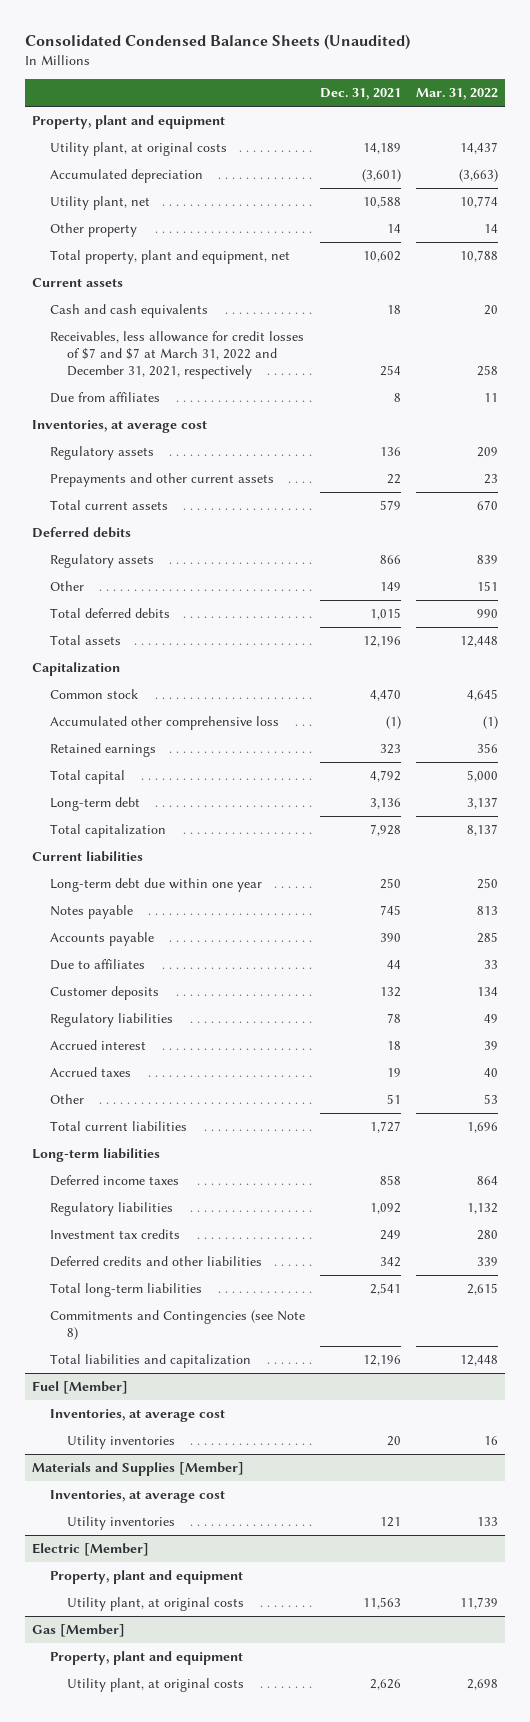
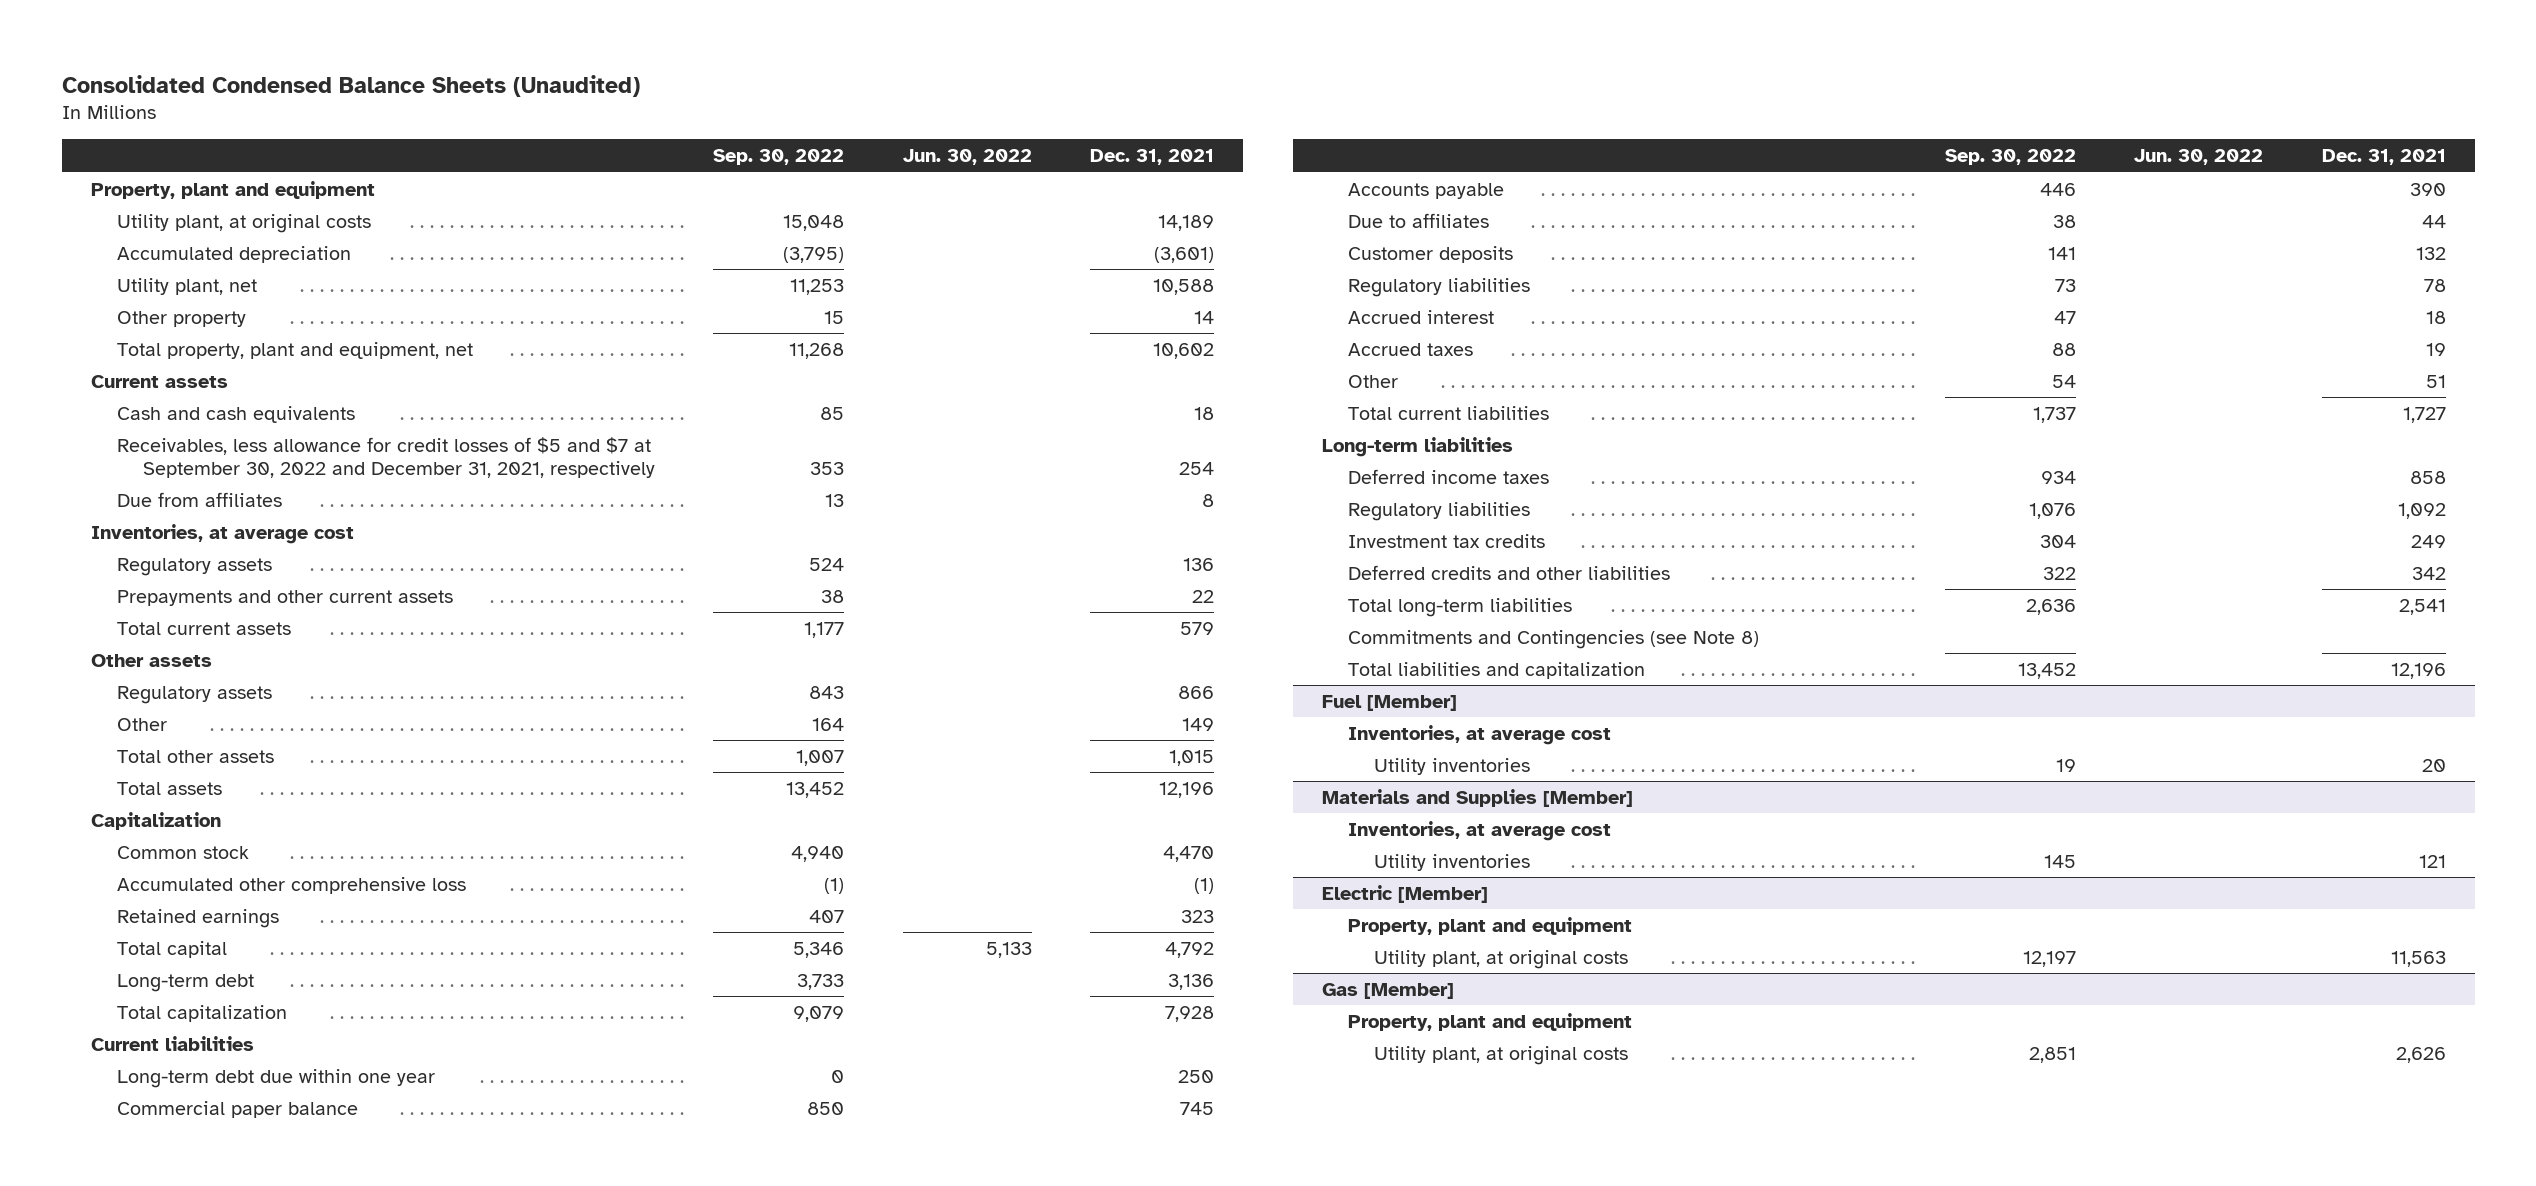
[415,88,498,101] Mar. 31, 2022 -> none
none -> [713,149,845,166] Sep. 30, 2022
none -> [902,149,1032,166] Jun. 30, 2022
[49,330,304,380] Receivables, less allowance for credit losses of $7 and $7 at March 31, 2022 and December 31, 2021, respectively -> [116,436,655,479] Receivables, less allowance for credit losses of $5 and $7 at September 30, 2022 and December 31, 2021, respectively
[32,526,132,538] Deferred debits -> [90,653,212,667] Other assets
[49,607,170,618] Total deferred debits -> [116,749,274,763] Total other assets
[49,904,133,919] Notes payable -> [116,1100,358,1118] Commercial paper balance

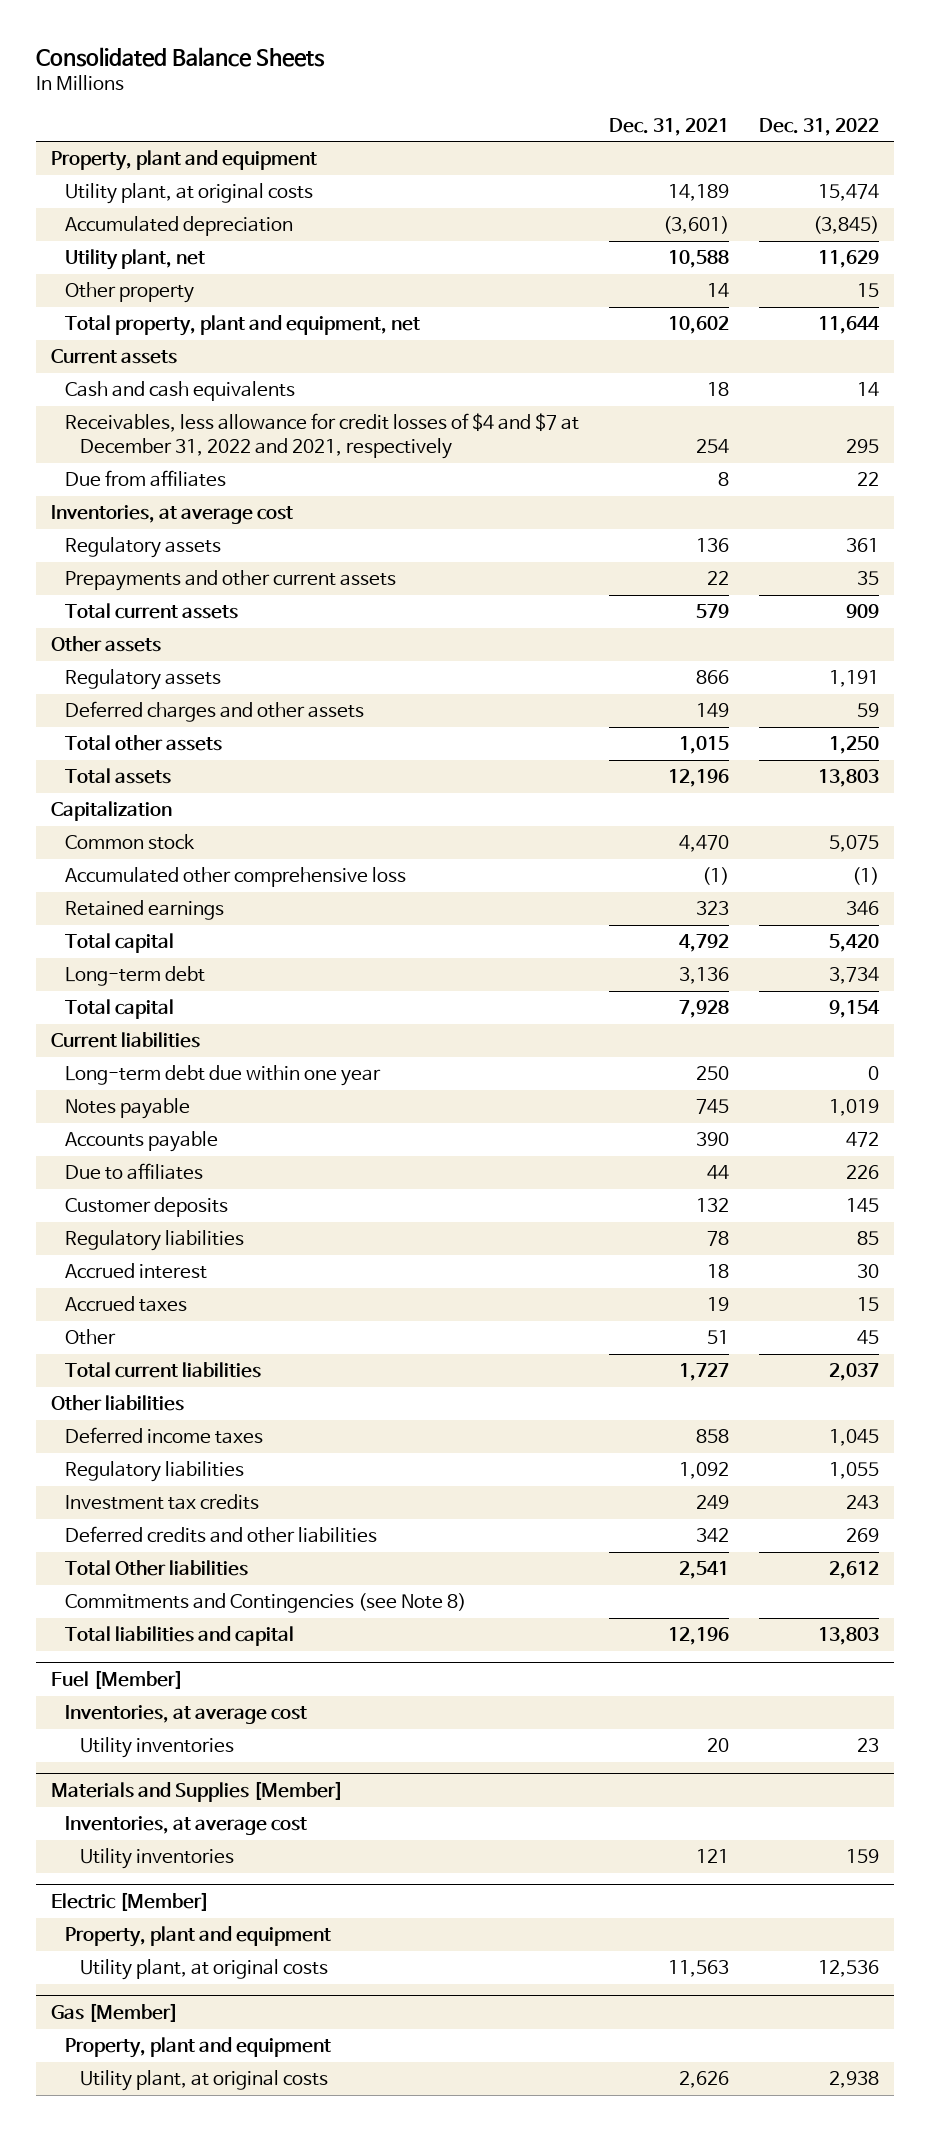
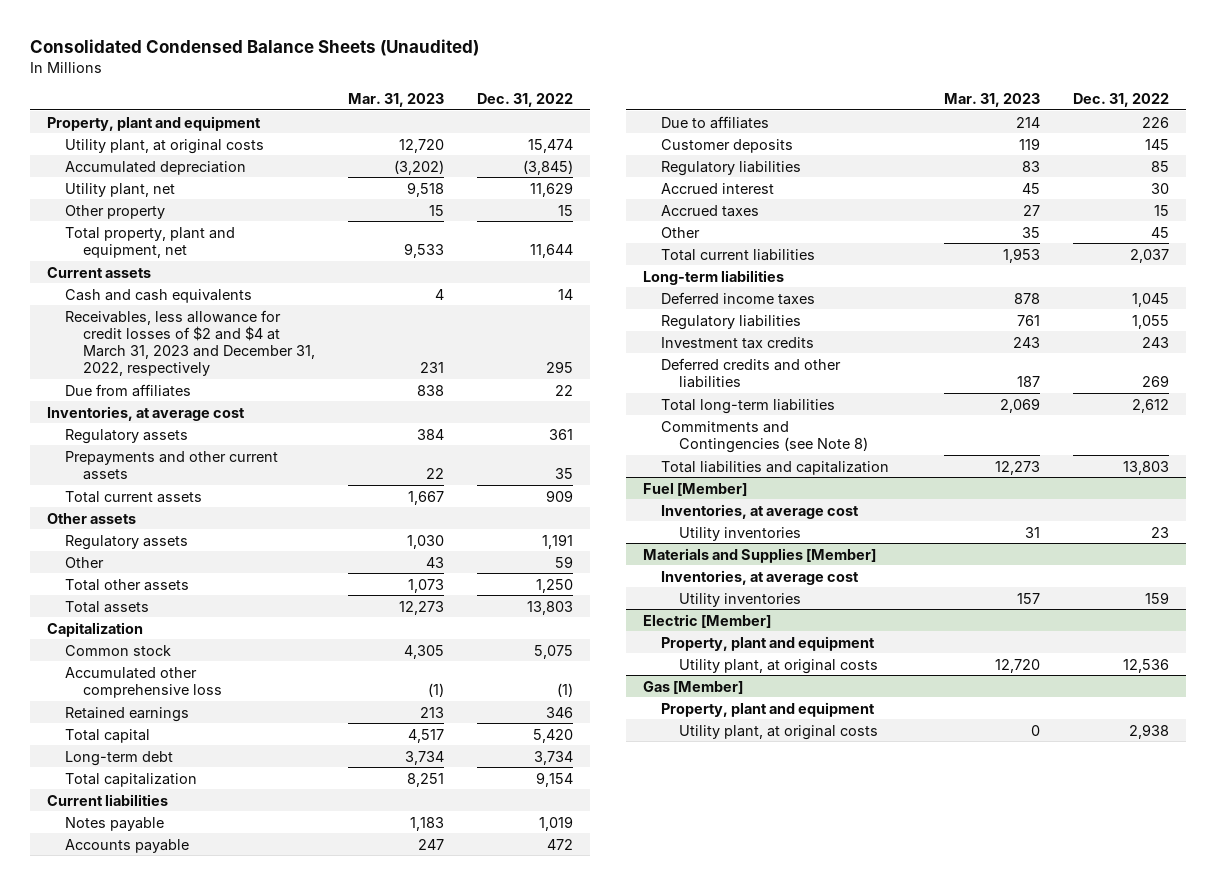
[35,46,325,67] Consolidated Balance Sheets -> [30,39,480,57] Consolidated Condensed Balance Sheets (Unaudited)
[609,117,730,136] Dec. 31, 2021 -> none
none -> [347,93,444,108] Mar. 31, 2023
[65,413,580,459] Receivables, less allowance for credit losses of $4 and $7 at December 31, 2022 and 2021, respectively -> [64,309,315,376] Receivables, less allowance for credit losses of $2 and $4 at March 31, 2023 and December 31, 2022, respectively
[65,701,365,723] Deferred charges and other assets -> none
none -> [64,556,104,568] Other
[65,999,175,1020] Total capital -> [64,772,197,787] Total capitalization
[65,1065,382,1087] Long-term debt due within one year -> none
[50,1395,184,1412] Other liabilities -> [642,269,784,285] Long-term liabilities
[65,1560,249,1577] Total Other liabilities -> [660,398,835,414] Total long-term liabilities
[65,1626,295,1647] Total liabilities and capital -> [660,460,889,475] Total liabilities and capitalization

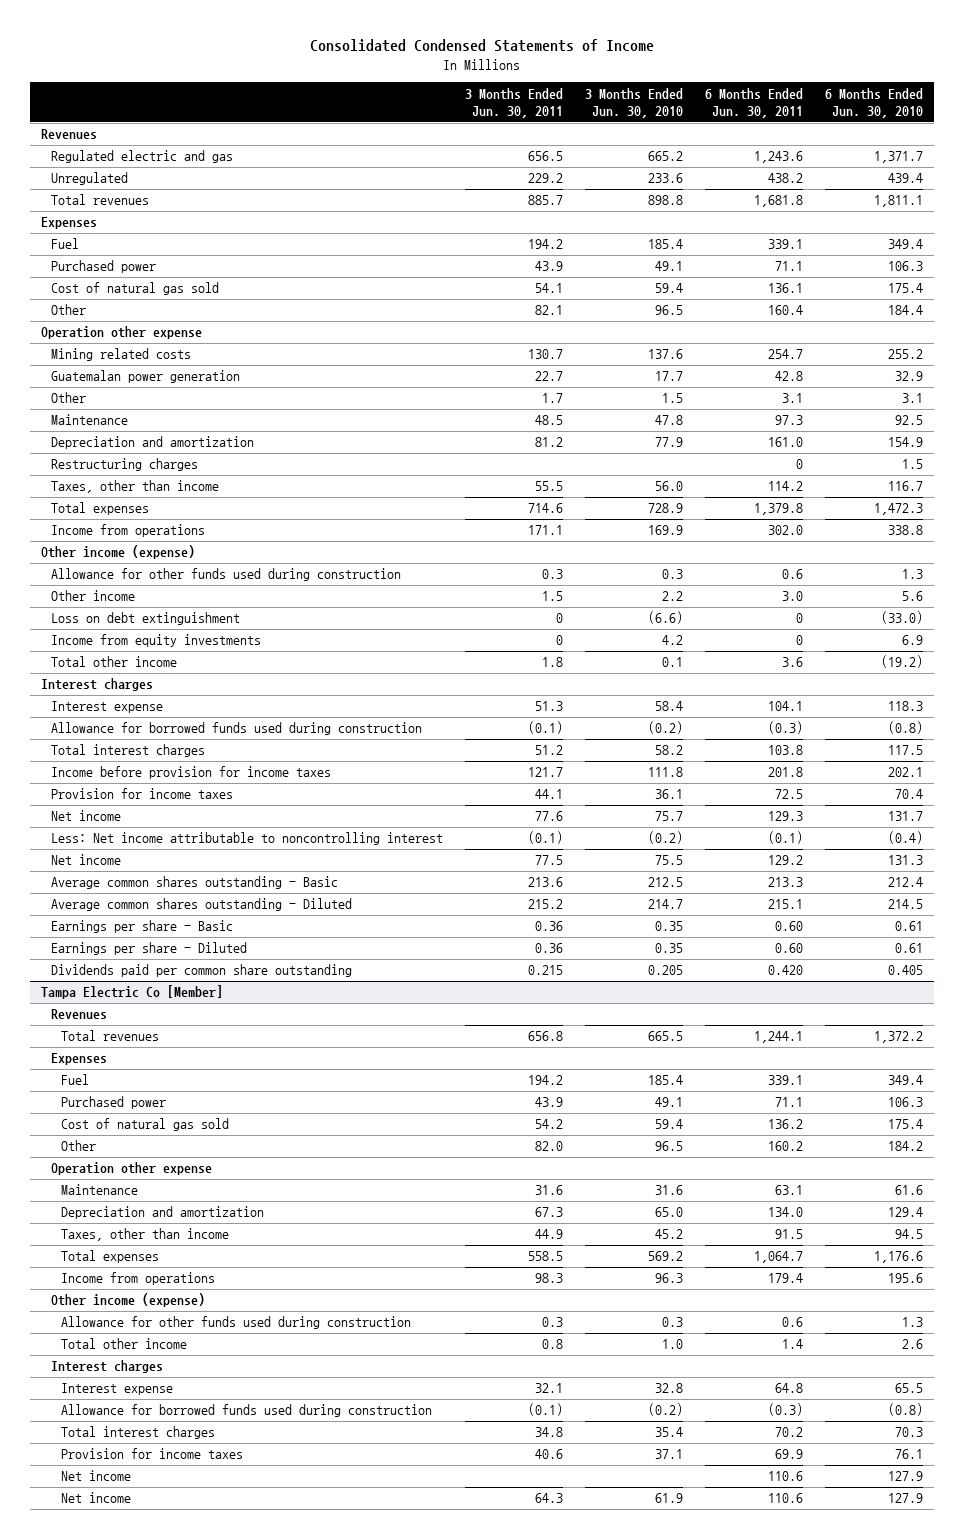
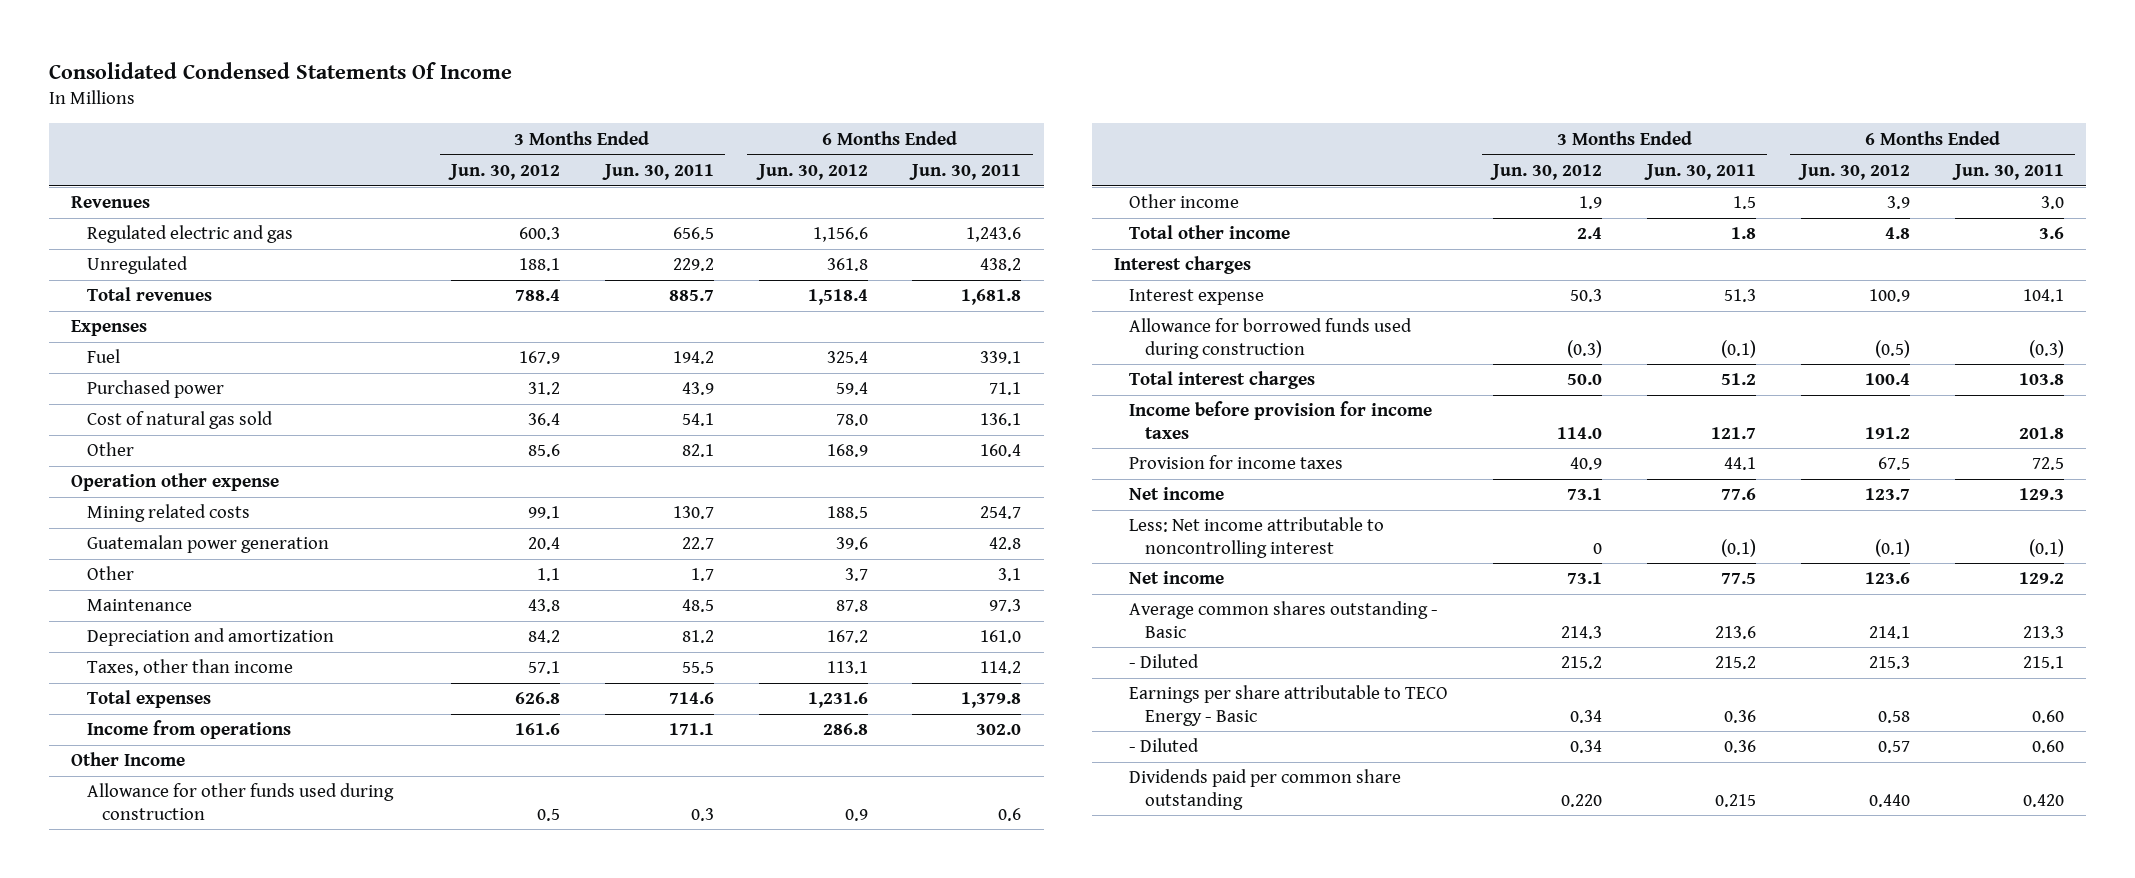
[309,39,654,53] Consolidated Condensed Statements of Income -> [49,61,513,79] Consolidated Condensed Statements Of Income
[585,87,684,118] 3 Months Ended Jun. 30, 2010 -> none
[825,87,924,118] 6 Months Ended Jun. 30, 2010 -> none
none -> [447,163,560,180] Jun. 30, 2012
none -> [755,163,868,180] Jun. 30, 2012
[50,458,198,472] Restructuring charges -> none
[40,545,195,560] Other income (expense) -> [71,752,186,767] Other Income
[50,612,240,626] Loss on debt extinguishment -> none
[50,634,261,648] Income from equity investments -> none
[50,898,352,912] Average common shares outstanding - Diluted -> [1129,654,1200,669] - Diluted
[50,920,233,934] Earnings per share - Basic -> [1129,685,1449,726] Earnings per share attributable to TECO Energy - Basic
[50,942,247,956] Earnings per share - Diluted -> [1129,738,1200,753] - Diluted
[40,985,223,1000] Tampa Electric Co [Member] -> none
[50,1009,107,1020] Revenues -> none
[61,1030,160,1042] Total revenues -> none
[50,1053,107,1066] Expenses -> none
[61,1074,90,1086] Fuel -> none
[61,1096,167,1110] Purchased power -> none
[61,1118,230,1132] Cost of natural gas sold -> none
[61,1140,97,1152] Other -> none
[50,1162,212,1176] Operation other expense -> none
[61,1184,139,1196] Maintenance -> none
[61,1206,265,1220] Depreciation and amortization -> none
[61,1228,230,1242] Taxes, other than income -> none
[61,1250,160,1264] Total expenses -> none
[61,1272,216,1286] Income from operations -> none
[50,1293,205,1308] Other income (expense) -> none
[61,1316,412,1330] Allowance for other funds used during construction -> none
[61,1338,188,1350] Total other income -> none
[50,1360,163,1374] Interest charges -> none
[61,1383,174,1396] Interest expense -> none
[61,1404,433,1418] Allowance for borrowed funds used during construction -> none
[61,1426,216,1440] Total interest charges -> none
[61,1448,244,1460] Provision for income taxes -> none
[61,1470,132,1482] Net income -> none
[61,1492,132,1504] Net income -> none

